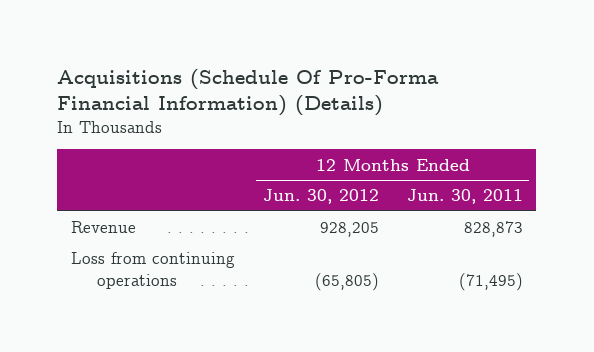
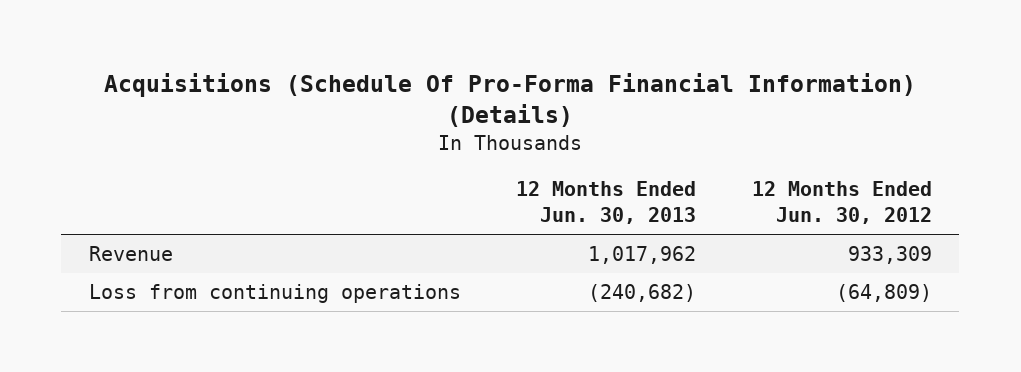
[406,189,523,205] Jun. 30, 2011 -> none
none -> [516,181,697,225] 12 Months Ended Jun. 30, 2013
[319,222,379,238] 928,205 -> [847,246,932,265] 933,309
[314,272,379,291] (65,805) -> [835,284,932,303] (64,809)

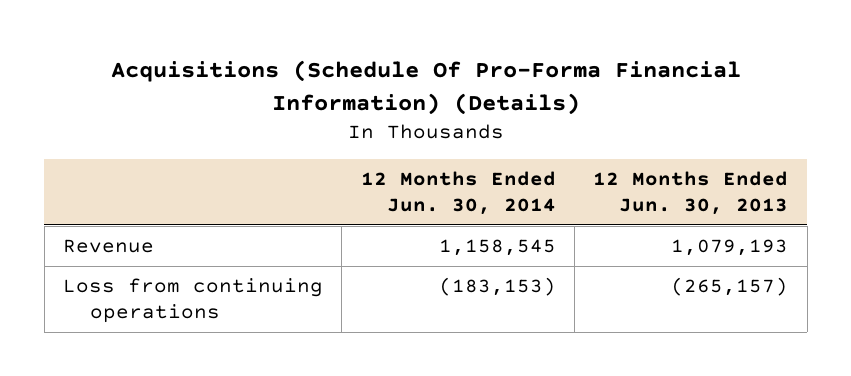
[751,181,932,225] 12 Months Ended Jun. 30, 2012 -> none
none -> [360,171,556,215] 12 Months Ended Jun. 30, 2014
[588,246,697,265] 1,017,962 -> [671,239,789,257] 1,079,193
[588,284,697,303] (240,682) -> [671,277,789,297] (265,157)

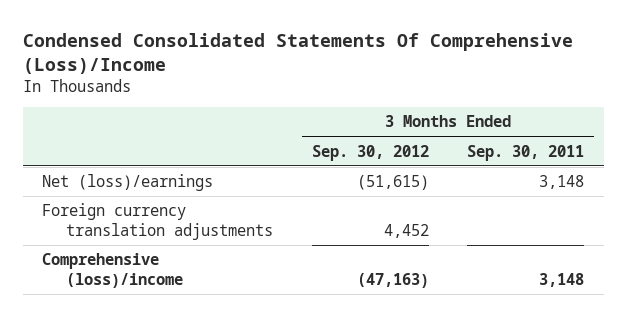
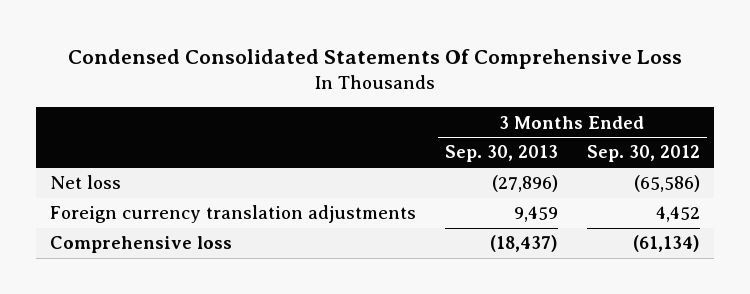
[22,32,573,74] Condensed Consolidated Statements Of Comprehensive (Loss)/Income -> [67,49,682,70] Condensed Consolidated Statements Of Comprehensive Loss
[467,144,585,161] Sep. 30, 2011 -> none
none -> [444,145,558,163] Sep. 30, 2013
[41,174,213,192] Net (loss)/earnings -> [50,175,122,190] Net loss
[356,175,429,191] (51,615) -> [633,175,700,193] (65,586)
[41,253,184,288] Comprehensive (loss)/income -> [50,236,233,254] Comprehensive loss
[356,272,429,288] (47,163) -> [632,235,700,253] (61,134)

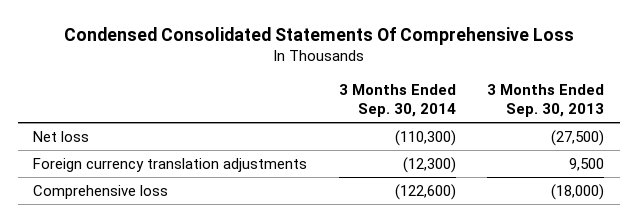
[586,145,700,163] Sep. 30, 2012 -> none
none -> [338,84,456,117] 3 Months Ended Sep. 30, 2014
[491,175,558,193] (27,896) -> [550,129,604,146] (27,500)
[513,206,558,223] 9,459 -> [568,157,604,171] 9,500
[489,235,558,253] (18,437) -> [550,183,604,200] (18,000)

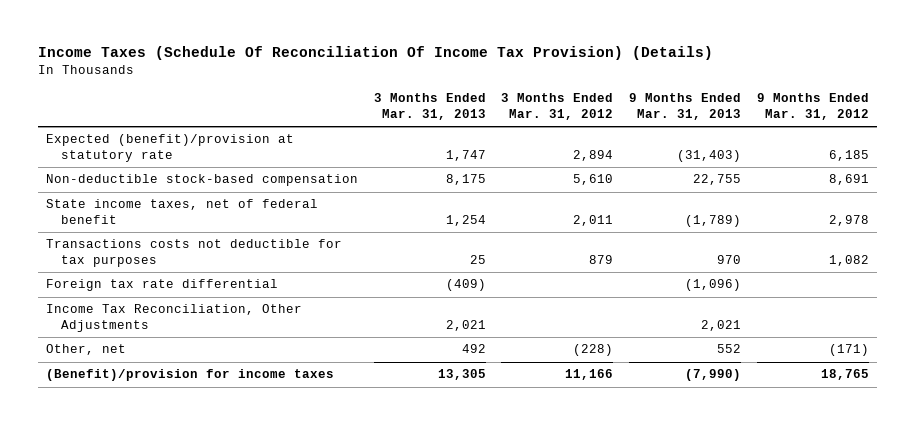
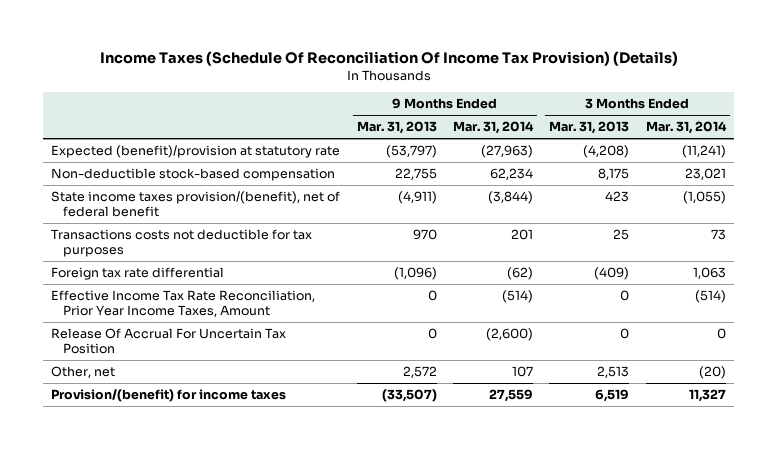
[501,93,614,121] 3 Months Ended Mar. 31, 2012 -> none
[757,93,870,121] 9 Months Ended Mar. 31, 2012 -> none
none -> [453,121,535,135] Mar. 31, 2014
none -> [645,121,727,135] Mar. 31, 2014
[445,150,486,162] 1,747 -> [583,145,630,159] (4,208)
[677,150,742,163] (31,403) -> [385,145,437,159] (53,797)
[45,199,318,225] State income taxes, net of federal benefit -> [51,191,341,218] State income taxes provision/(benefit), net of federal benefit
[445,215,486,227] 1,254 -> [605,191,630,203] 423
[685,215,742,228] (1,789) -> [397,191,437,205] (4,911)
[45,304,302,333] Income Tax Reconciliation, Other Adjustments -> none
none -> [51,290,316,318] Effective Income Tax Rate Reconciliation, Prior Year Income Taxes, Amount
none -> [51,328,287,355] Release Of Accrual For Uncertain Tax Position
[461,344,486,354] 492 -> [597,366,630,379] 2,513
[717,344,742,354] 552 -> [402,366,437,379] 2,572
[45,369,334,382] (Benefit)/provision for income taxes -> [51,389,287,403] Provision/(benefit) for income taxes
[437,369,486,381] 13,305 -> [595,389,630,403] 6,519
[685,369,742,382] (7,990) -> [381,389,437,403] (33,507)

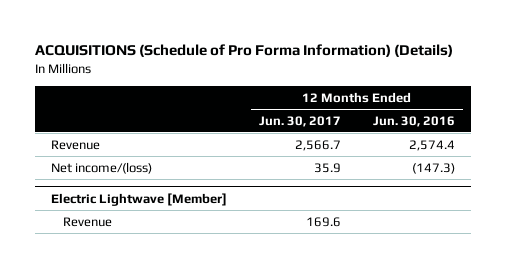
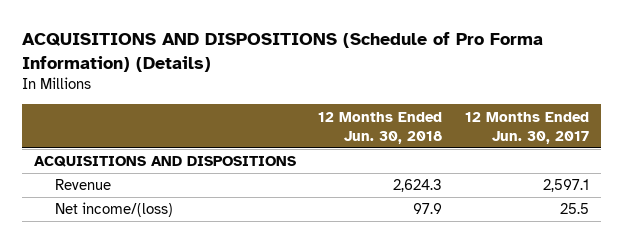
[34,44,453,58] ACQUISITIONS (Schedule of Pro Forma Information) (Details) -> [22,32,544,72] ACQUISITIONS AND DISPOSITIONS (Schedule of Pro Forma Information) (Details)
[372,115,455,127] Jun. 30, 2016 -> none
none -> [318,111,443,145] 12 Months Ended Jun. 30, 2018
[50,192,227,206] Electric Lightwave [Member] -> none
[63,216,113,227] Revenue -> none
none -> [33,156,296,168] ACQUISITIONS AND DISPOSITIONS
[294,139,341,151] 2,566.7 -> [543,179,590,193] 2,597.1
[313,162,341,173] 35.9 -> [560,203,590,215] 25.5

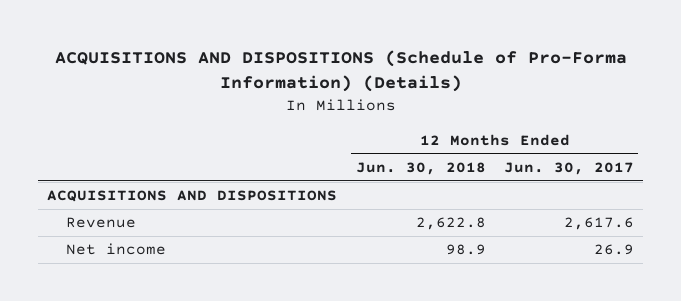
[22,32,544,72] ACQUISITIONS AND DISPOSITIONS (Schedule of Pro Forma Information) (Details) -> [54,50,627,93] ACQUISITIONS AND DISPOSITIONS (Schedule of Pro-Forma Information) (Details)
[393,179,443,193] 2,624.3 -> [415,217,486,231] 2,622.8
[543,179,590,193] 2,597.1 -> [563,217,634,231] 2,617.6
[55,202,174,218] Net income/(loss) -> [65,243,166,256] Net income
[413,203,443,215] 97.9 -> [445,244,486,256] 98.9
[560,203,590,215] 25.5 -> [593,244,634,256] 26.9

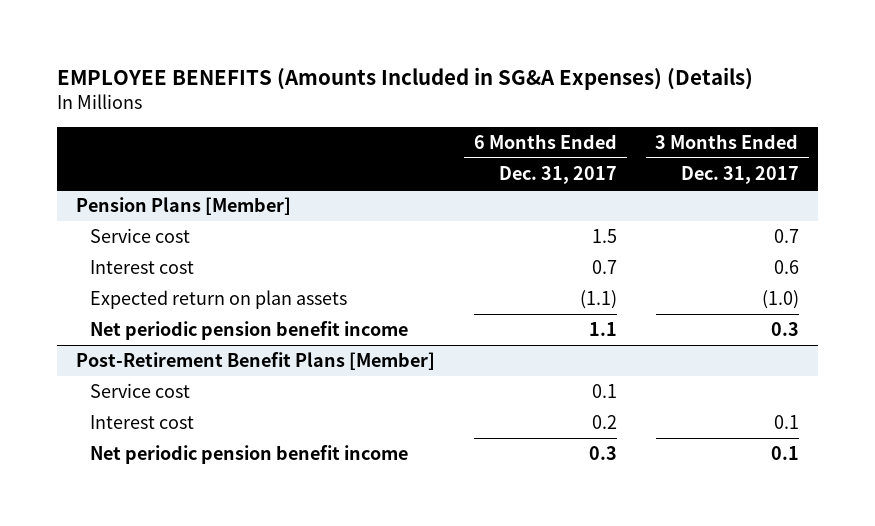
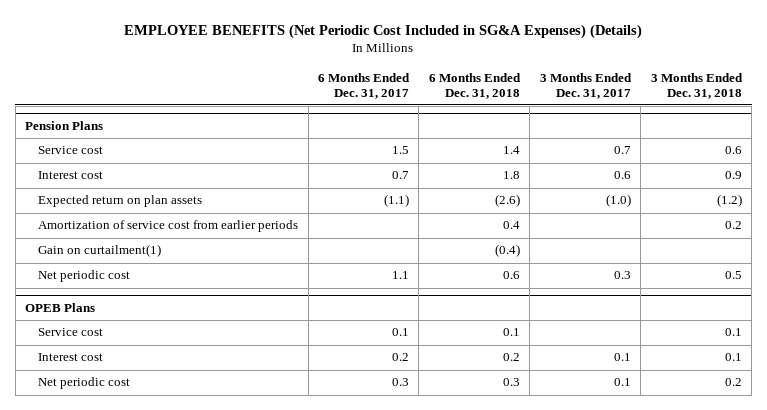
[56,66,753,90] EMPLOYEE BENEFITS (Amounts Included in SG&A Expenses) (Details) -> [124,24,643,40] EMPLOYEE BENEFITS (Net Periodic Cost Included in SG&A Expenses) (Details)
none -> [428,72,521,99] 6 Months Ended Dec. 31, 2018
none -> [650,72,743,99] 3 Months Ended Dec. 31, 2018
[76,197,292,216] Pension Plans [Member] -> [25,120,104,130] Pension Plans
none -> [38,220,299,233] Amortization of service cost from earlier periods
none -> [38,244,162,258] Gain on curtailment(1)
[90,321,409,341] Net periodic pension benefit income -> [38,270,131,283] Net periodic cost
[76,352,436,371] Post-Retirement Benefit Plans [Member] -> [25,302,96,312] OPEB Plans
[90,445,409,465] Net periodic pension benefit income -> [38,377,131,390] Net periodic cost

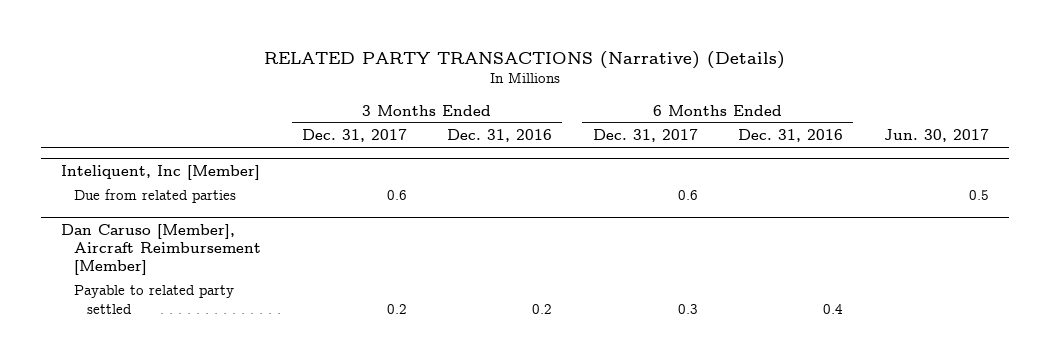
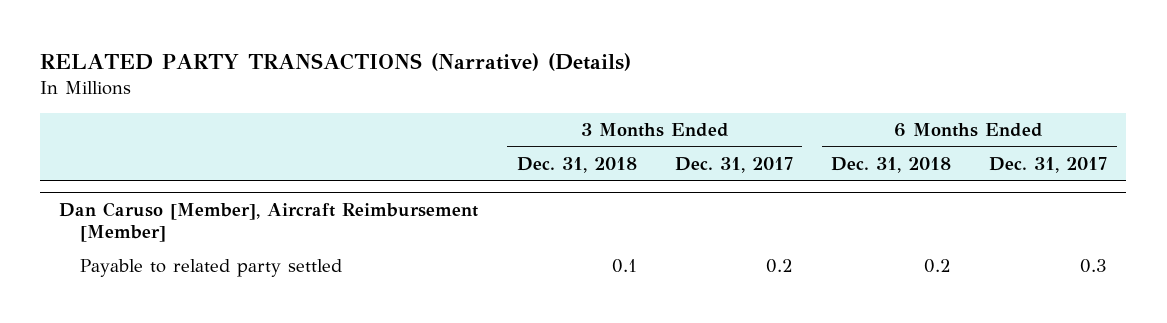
[447,129,553,143] Dec. 31, 2016 -> none
[738,129,844,143] Dec. 31, 2016 -> none
[883,129,989,143] Jun. 30, 2017 -> none
none -> [516,157,637,174] Dec. 31, 2018
none -> [831,157,952,174] Dec. 31, 2018
[60,164,260,180] Inteliquent, Inc [Member] -> none
[74,189,237,204] Due from related parties -> none

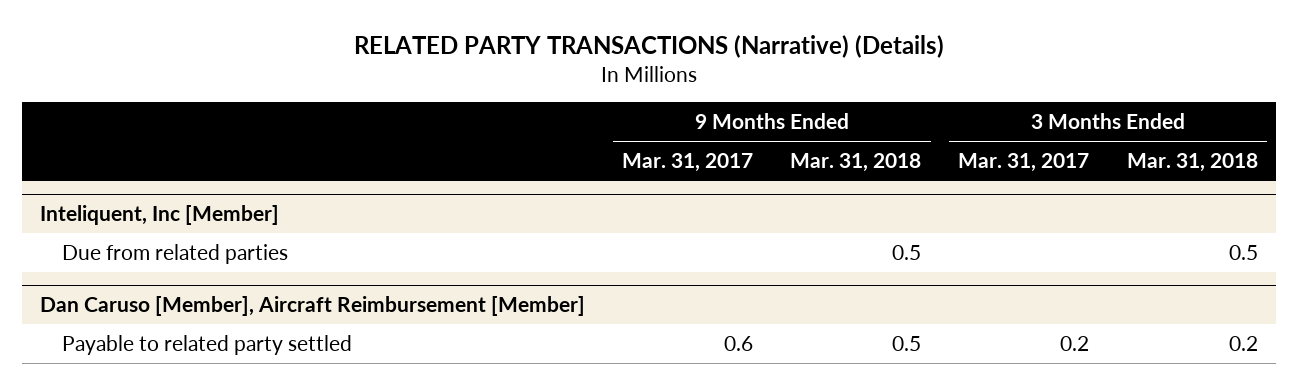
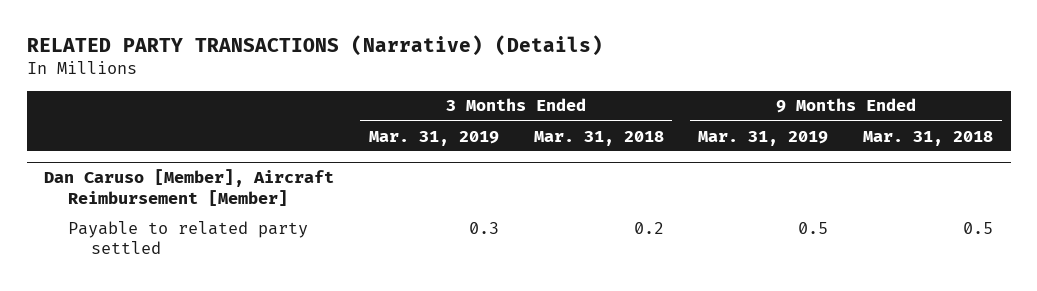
[622,153,754,173] Mar. 31, 2017 -> none
[958,153,1090,173] Mar. 31, 2017 -> none
none -> [368,130,499,146] Mar. 31, 2019
none -> [698,130,829,146] Mar. 31, 2019
[40,205,280,226] Inteliquent, Inc [Member] -> none
[61,243,288,264] Due from related parties -> none

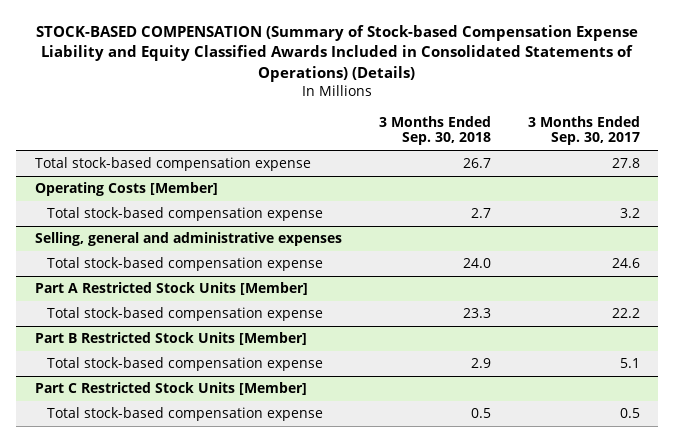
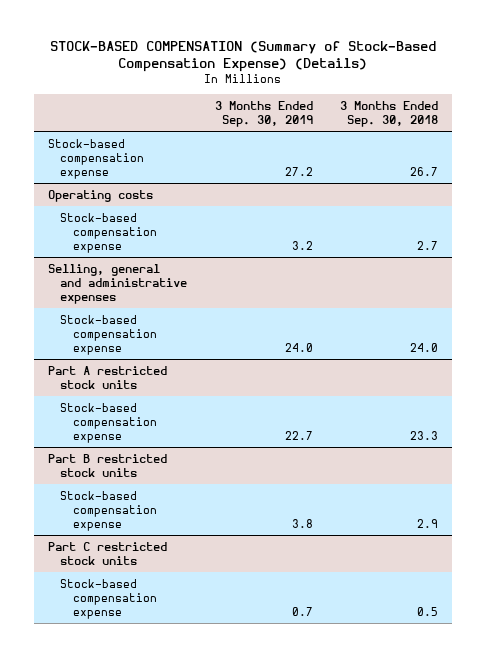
[36,24,639,83] STOCK-BASED COMPENSATION (Summary of Stock-based Compensation Expense Liability and Equity Classified Awards Included in Consolidated Statements of Operations) (Details) -> [50,41,437,73] STOCK-BASED COMPENSATION (Summary of Stock-Based Compensation Expense) (Details)
[527,115,640,146] 3 Months Ended Sep. 30, 2017 -> none
none -> [214,100,313,127] 3 Months Ended Sep. 30, 2019
[34,157,311,172] Total stock-based compensation expense -> [48,138,145,179] Stock-based compensation expense
[34,182,218,197] Operating Costs [Member] -> [48,189,154,202] Operating costs
[46,207,323,222] Total stock-based compensation expense -> [60,212,157,253] Stock-based compensation expense
[46,257,323,272] Total stock-based compensation expense -> [60,314,157,355] Stock-based compensation expense
[34,282,308,296] Part A Restricted Stock Units [Member] -> [48,365,168,389] Part A restricted stock units
[46,307,323,322] Total stock-based compensation expense -> [60,402,157,443] Stock-based compensation expense
[34,332,307,346] Part B Restricted Stock Units [Member] -> [48,453,168,477] Part B restricted stock units
[46,357,323,372] Total stock-based compensation expense -> [60,490,157,531] Stock-based compensation expense
[34,382,307,396] Part C Restricted Stock Units [Member] -> [48,541,168,565] Part C restricted stock units
[46,407,323,422] Total stock-based compensation expense -> [60,578,157,619] Stock-based compensation expense

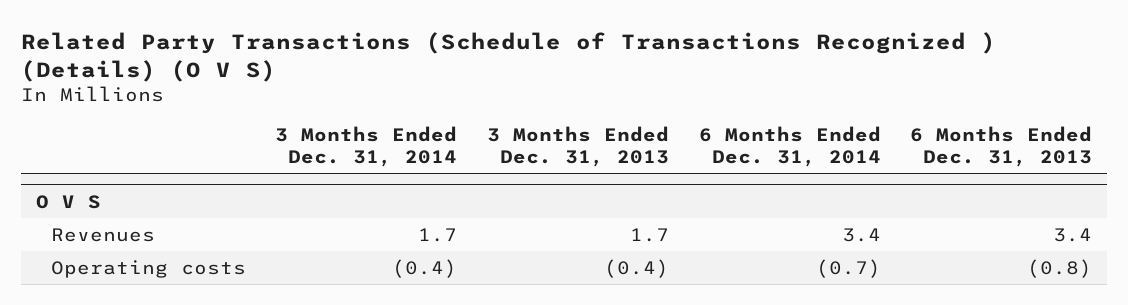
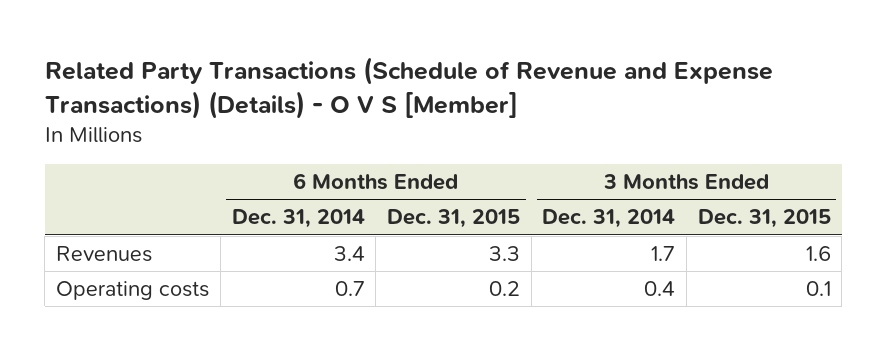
[21,31,997,82] Related Party Transactions (Schedule of Transactions Recognized ) (Details) (O V S) -> [44,56,773,119] Related Party Transactions (Schedule of Revenue and Expense Transactions) (Details) - O V S [Member]
[487,126,670,168] 3 Months Ended Dec. 31, 2013 -> none
[910,126,1093,168] 6 Months Ended Dec. 31, 2013 -> none
none -> [386,209,520,229] Dec. 31, 2015
none -> [697,209,831,229] Dec. 31, 2015
[36,194,102,209] O V S -> none
[392,258,458,278] (0.4) -> [644,281,676,297] 0.4
[815,258,881,278] (0.7) -> [334,281,365,297] 0.7

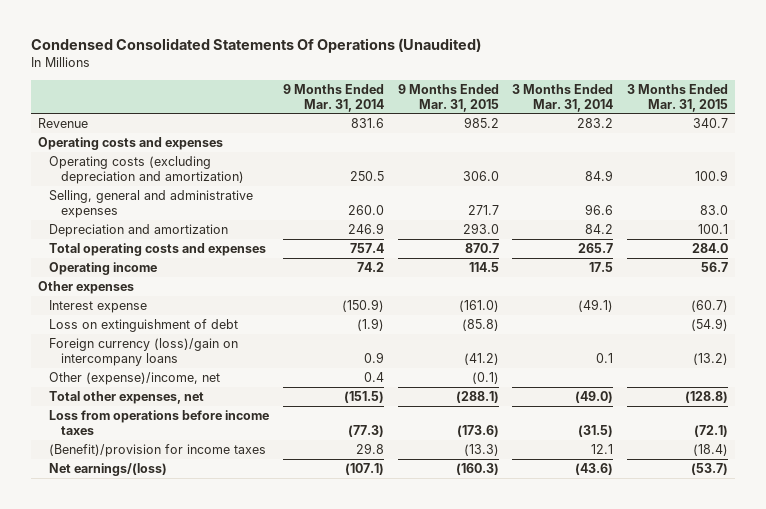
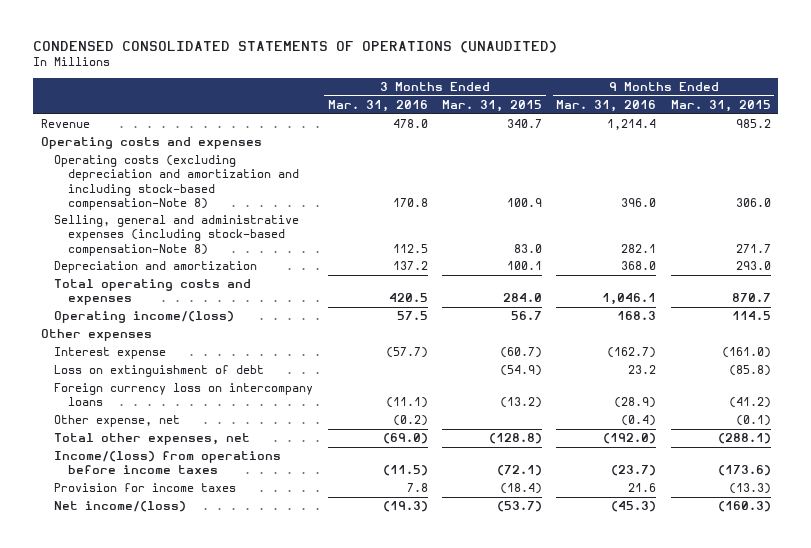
[30,38,481,54] Condensed Consolidated Statements Of Operations (Unaudited) -> [33,41,558,54] CONDENSED CONSOLIDATED STATEMENTS OF OPERATIONS (UNAUDITED)
[282,83,384,112] 9 Months Ended Mar. 31, 2014 -> none
[512,83,614,112] 3 Months Ended Mar. 31, 2014 -> none
none -> [327,99,428,112] Mar. 31, 2016
none -> [556,99,657,112] Mar. 31, 2016
[49,156,244,184] Operating costs (excluding depreciation and amortization) -> [54,155,300,210] Operating costs (excluding depreciation and amortization and including stock-based compensation-Note 8)
[49,190,254,218] Selling, general and administrative expenses -> [54,215,300,256] Selling, general and administrative expenses (including stock-based compensation-Note 8)
[49,262,158,276] Operating income -> [54,311,235,324] Operating income/(loss)
[49,338,239,366] Foreign currency (loss)/gain on intercompany loans -> [54,383,314,407] Foreign currency loss on intercompany loans
[49,372,221,386] Other (expense)/income, net -> [54,415,181,428] Other expense, net
[49,410,270,435] Loss from operations before income taxes -> [54,451,282,475] Income/(loss) from operations before income taxes
[49,444,267,458] (Benefit)/provision for income taxes -> [54,483,237,493] Provision for income taxes
[49,463,168,477] Net earnings/(loss) -> [54,501,187,513] Net income/(loss)

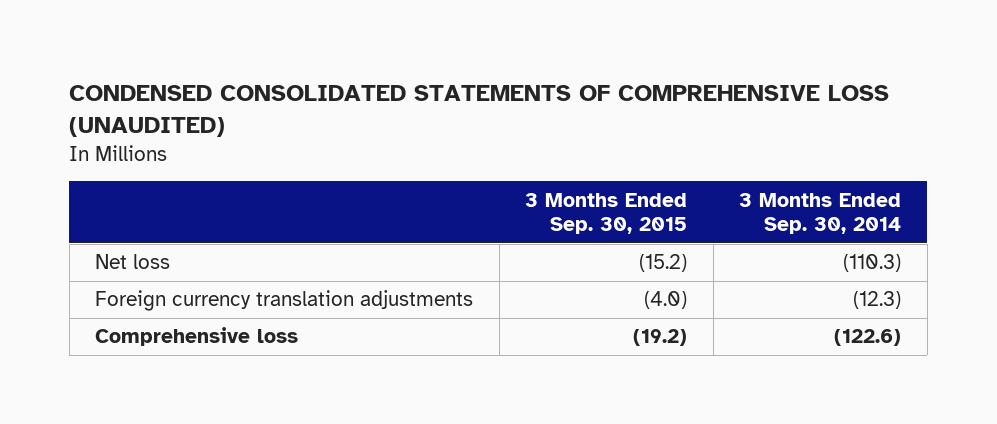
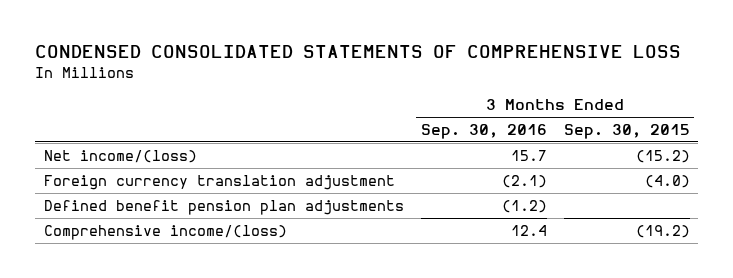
[69,85,890,138] CONDENSED CONSOLIDATED STATEMENTS OF COMPREHENSIVE LOSS (UNAUDITED) -> [35,45,682,59] CONDENSED CONSOLIDATED STATEMENTS OF COMPREHENSIVE LOSS
[739,192,902,235] 3 Months Ended Sep. 30, 2014 -> none
none -> [420,123,547,139] Sep. 30, 2016
[95,254,171,270] Net loss -> [43,149,197,163] Net income/(loss)
[95,290,474,312] Foreign currency translation adjustments -> [43,174,395,190] Foreign currency translation adjustment
none -> [43,199,404,215] Defined benefit pension plan adjustments
[95,327,299,347] Comprehensive loss -> [43,224,287,240] Comprehensive income/(loss)

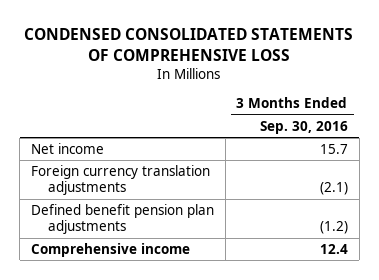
[563,123,690,139] Sep. 30, 2015 -> none
[43,149,197,163] Net income/(loss) -> [31,143,105,155] Net income
[43,174,395,190] Foreign currency translation adjustment -> [31,165,211,196] Foreign currency translation adjustments
[43,224,287,240] Comprehensive income/(loss) -> [31,243,191,258] Comprehensive income

